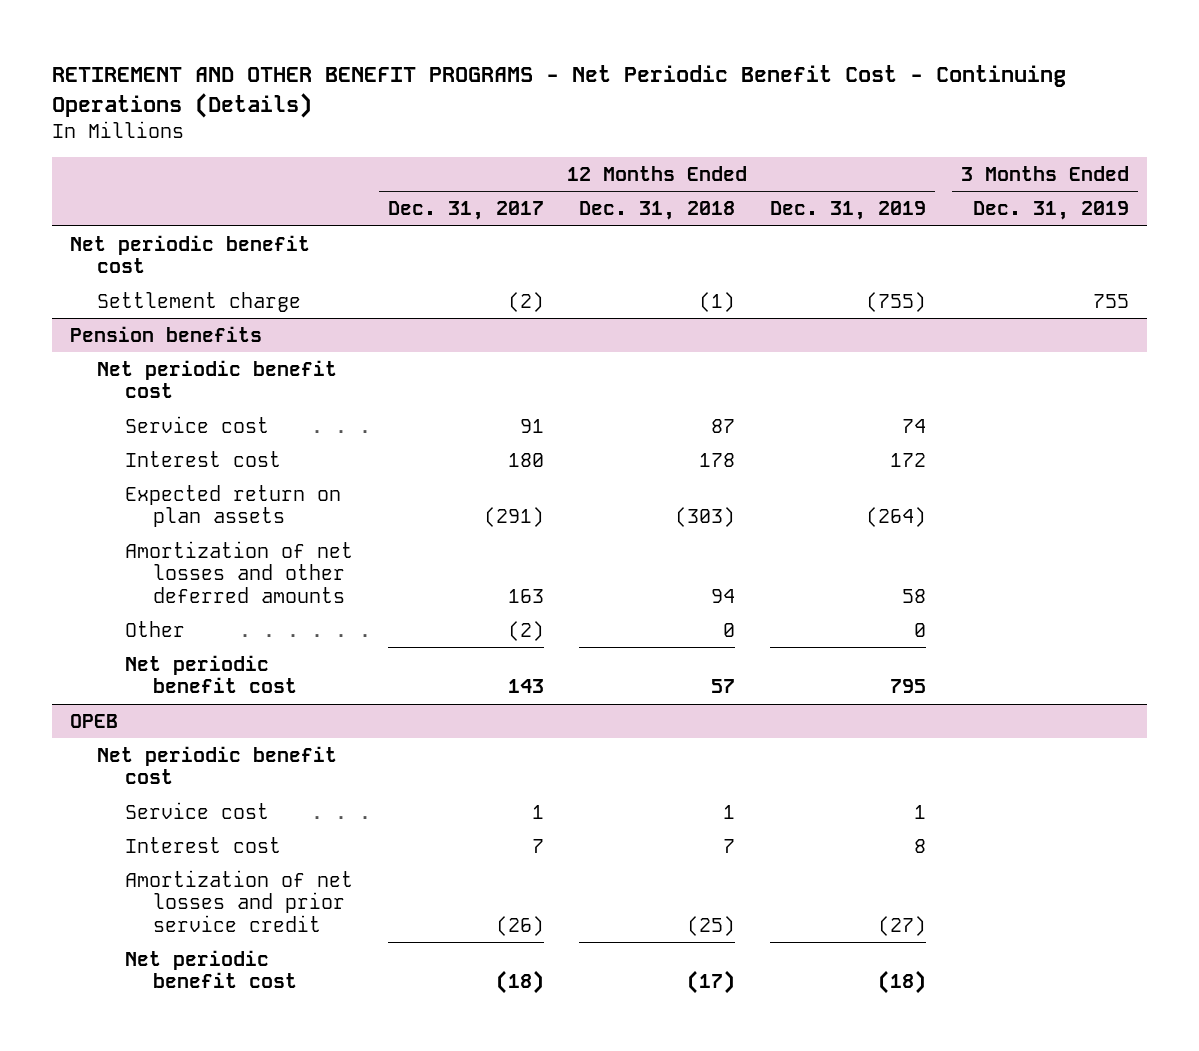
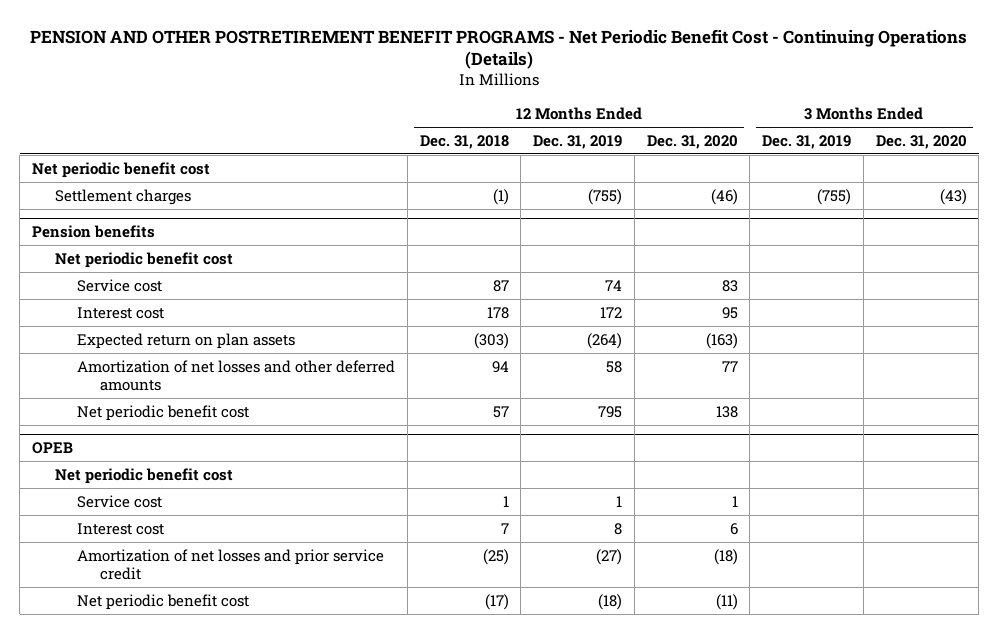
[52,65,1067,119] RETIREMENT AND OTHER BENEFIT PROGRAMS - Net Periodic Benefit Cost - Continuing Operations (Details) -> [30,28,968,70] PENSION AND OTHER POSTRETIREMENT BENEFIT PROGRAMS - Net Periodic Benefit Cost - Continuing Operations (Details)
[388,201,545,221] Dec. 31, 2017 -> none
none -> [646,134,738,149] Dec. 31, 2020
none -> [875,134,967,149] Dec. 31, 2020
[97,291,302,312] Settlement charge -> [54,188,191,205] Settlement charges
[1093,293,1130,308] 755 -> [817,188,852,205] (755)
[125,620,186,637] Other -> none

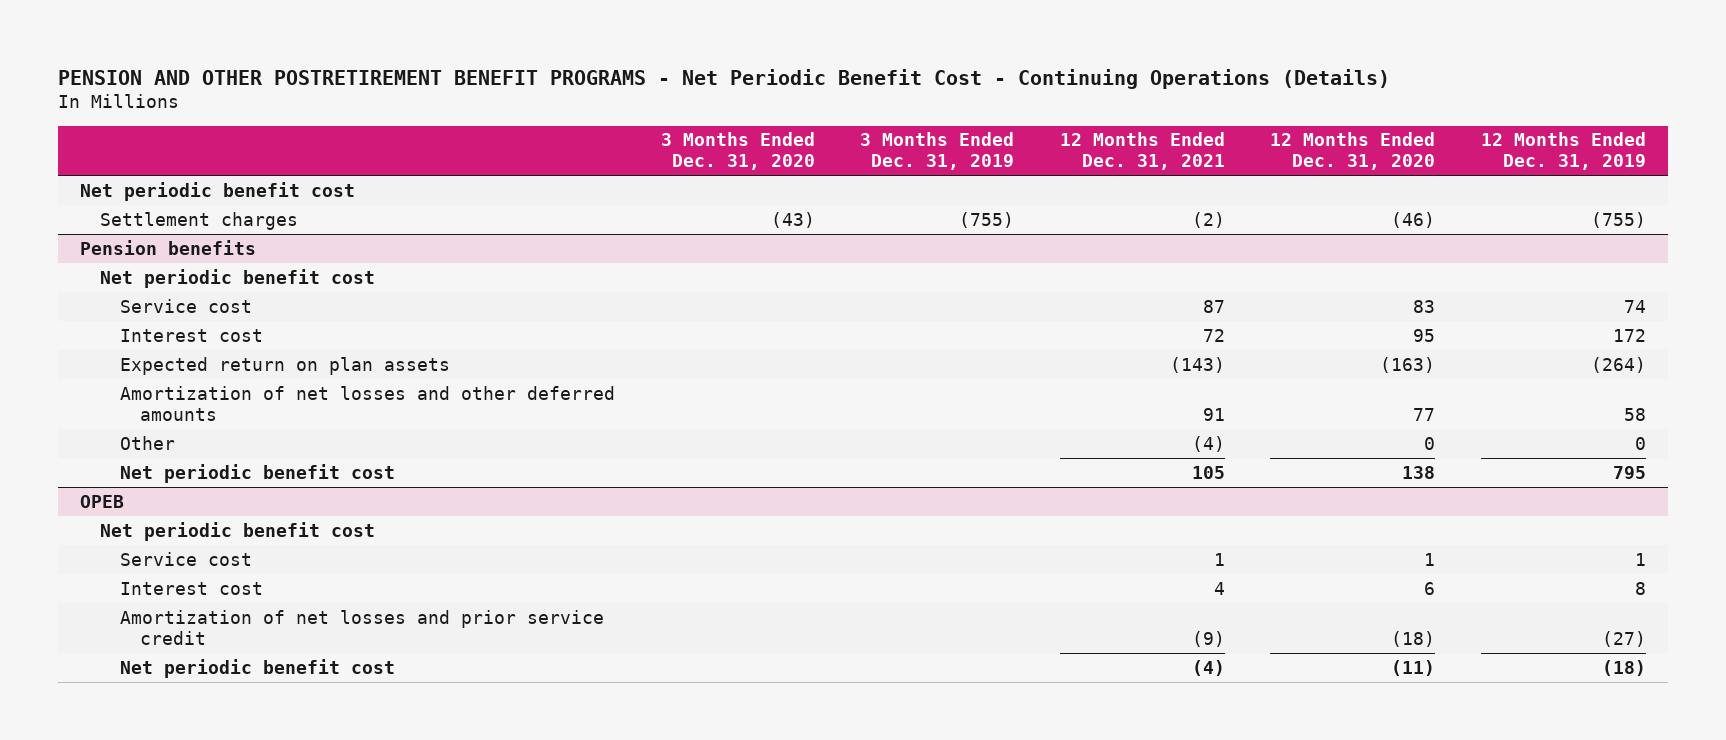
[419,134,509,149] Dec. 31, 2018 -> none
none -> [1059,132,1225,171] 12 Months Ended Dec. 31, 2021
none -> [119,435,175,450] Other

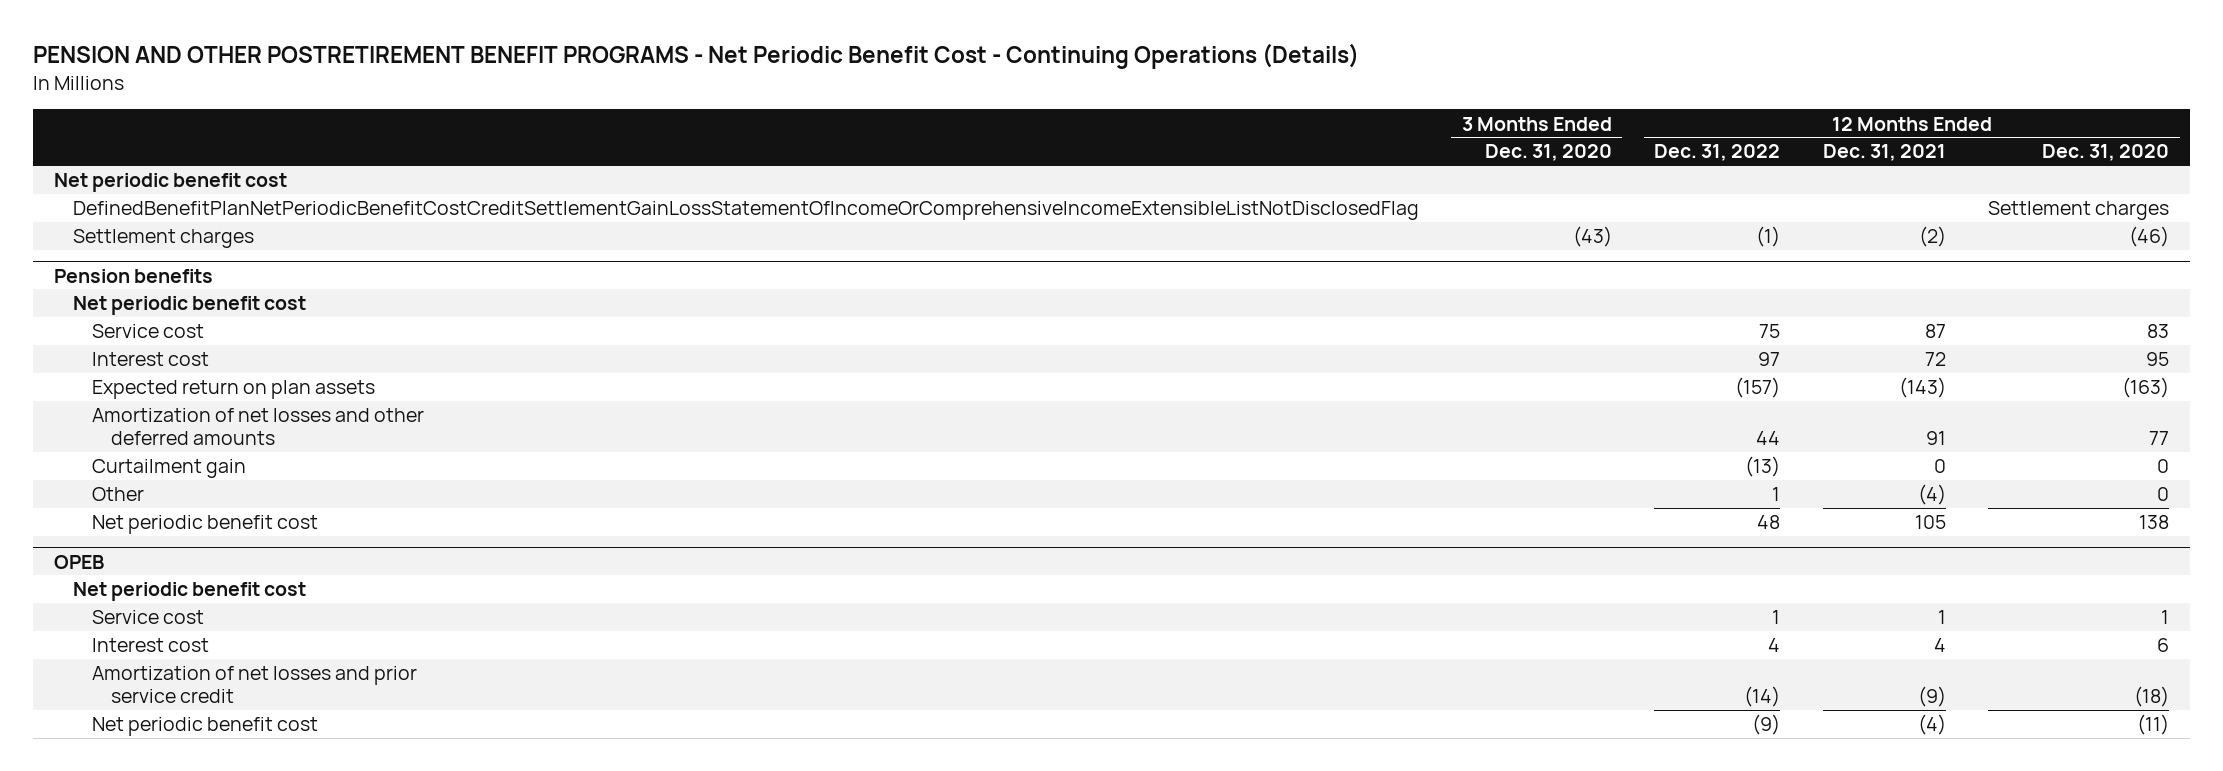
[860,132,1015,171] 3 Months Ended Dec. 31, 2019 -> none
[1480,132,1646,171] 12 Months Ended Dec. 31, 2019 -> none
none -> [1654,144,1781,162] Dec. 31, 2022
none -> [73,201,1420,221] DefinedBenefitPlanNetPeriodicBenefitCostCreditSettlementGainLossStatementOfIncomeOrComprehensiveIncomeExtensibleListNotDisclosedFlag
none -> [92,459,247,479] Curtailment gain

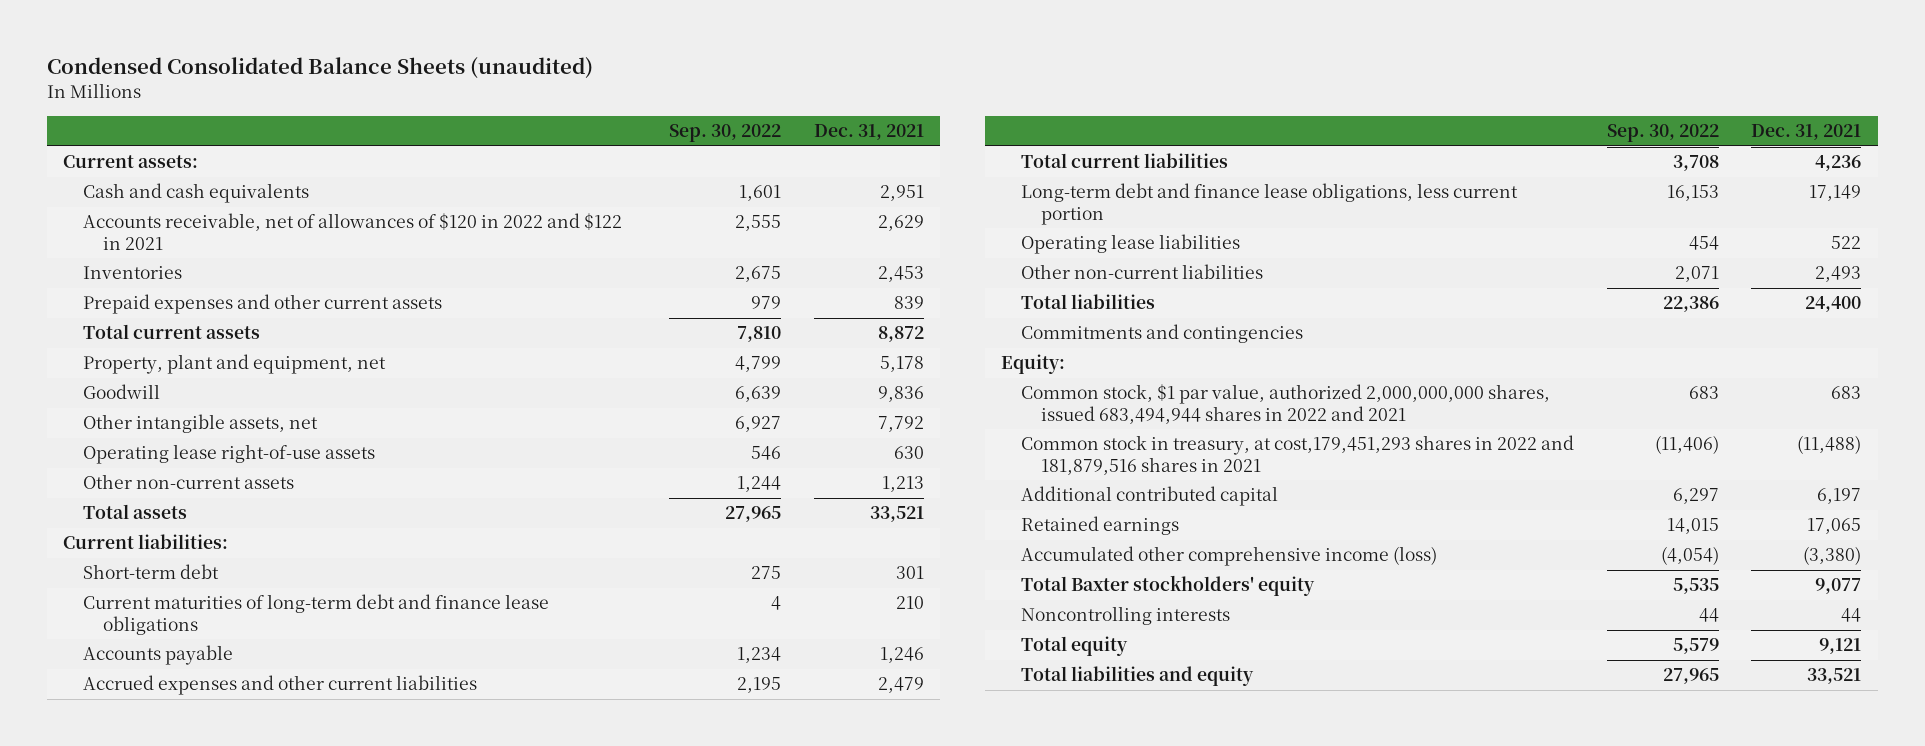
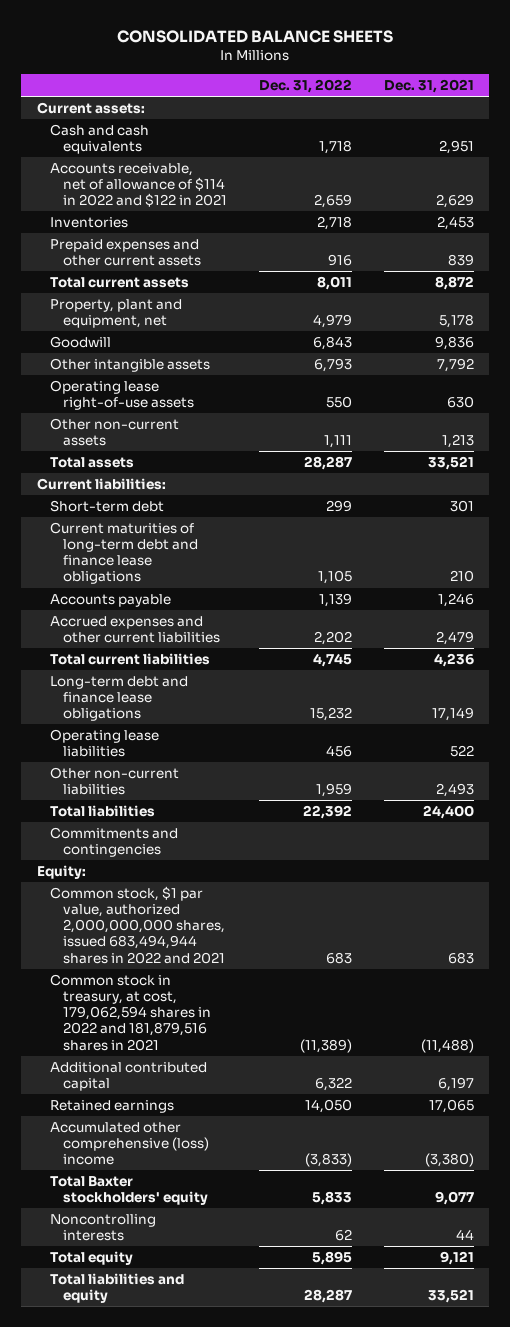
[46,57,593,80] Condensed Consolidated Balance Sheets (unaudited) -> [117,30,394,44] CONSOLIDATED BALANCE SHEETS
[669,124,782,143] Sep. 30, 2022 -> none
none -> [258,79,352,94] Dec. 31, 2022
[83,213,623,250] Accounts receivable, net of allowances of $120 in 2022 and $122 in 2021 -> [50,163,228,208] Accounts receivable, net of allowance of $114 in 2022 and $122 in 2021
[83,414,319,434] Other intangible assets, net -> [50,358,211,373] Other intangible assets
[1020,183,1518,225] Long-term debt and finance lease obligations, less current portion -> [50,676,189,722] Long-term debt and finance lease obligations
[1020,435,1574,475] Common stock in treasury, at cost,179,451,293 shares in 2022 and 181,879,516 shares in 2021 -> [50,974,212,1051] Common stock in treasury, at cost, 179,062,594 shares in 2022 and 181,879,516 shares in 2021
[1020,546,1437,567] Accumulated other comprehensive income (loss) -> [50,1122,210,1166] Accumulated other comprehensive (loss) income

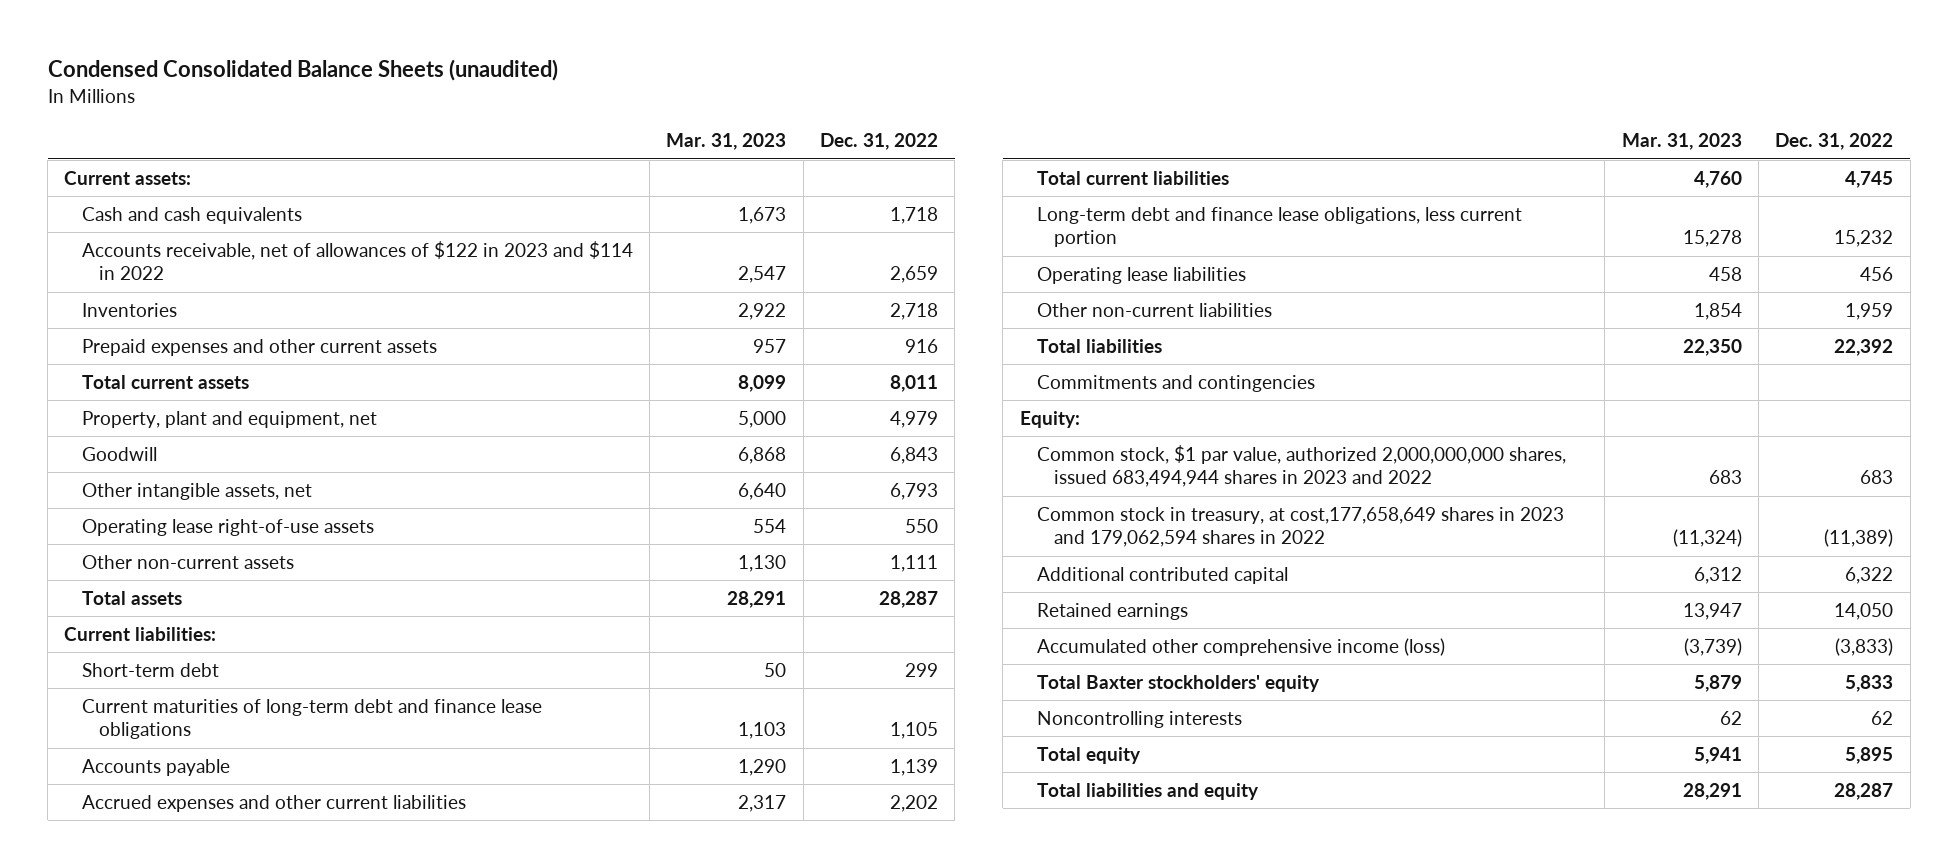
[117,30,394,44] CONSOLIDATED BALANCE SHEETS -> [47,59,558,82] Condensed Consolidated Balance Sheets (unaudited)
[383,79,474,94] Dec. 31, 2021 -> none
none -> [666,133,787,151] Mar. 31, 2023
[50,163,228,208] Accounts receivable, net of allowance of $114 in 2022 and $122 in 2021 -> [81,241,633,281] Accounts receivable, net of allowances of $122 in 2023 and $114 in 2022
[50,358,211,373] Other intangible assets -> [81,483,312,501] Other intangible assets, net
[50,676,189,722] Long-term debt and finance lease obligations -> [1036,207,1522,248] Long-term debt and finance lease obligations, less current portion
[50,886,226,964] Common stock, $1 par value, authorized 2,000,000,000 shares, issued 683,494,944 shares in 2022 and 2021 -> [1036,445,1566,488] Common stock, $1 par value, authorized 2,000,000,000 shares, issued 683,494,944 shares in 2023 and 2022
[50,974,212,1051] Common stock in treasury, at cost, 179,062,594 shares in 2022 and 181,879,516 shares in 2021 -> [1036,507,1564,548] Common stock in treasury, at cost,177,658,649 shares in 2023 and 179,062,594 shares in 2022
[50,1122,210,1166] Accumulated other comprehensive (loss) income -> [1036,638,1445,657] Accumulated other comprehensive income (loss)

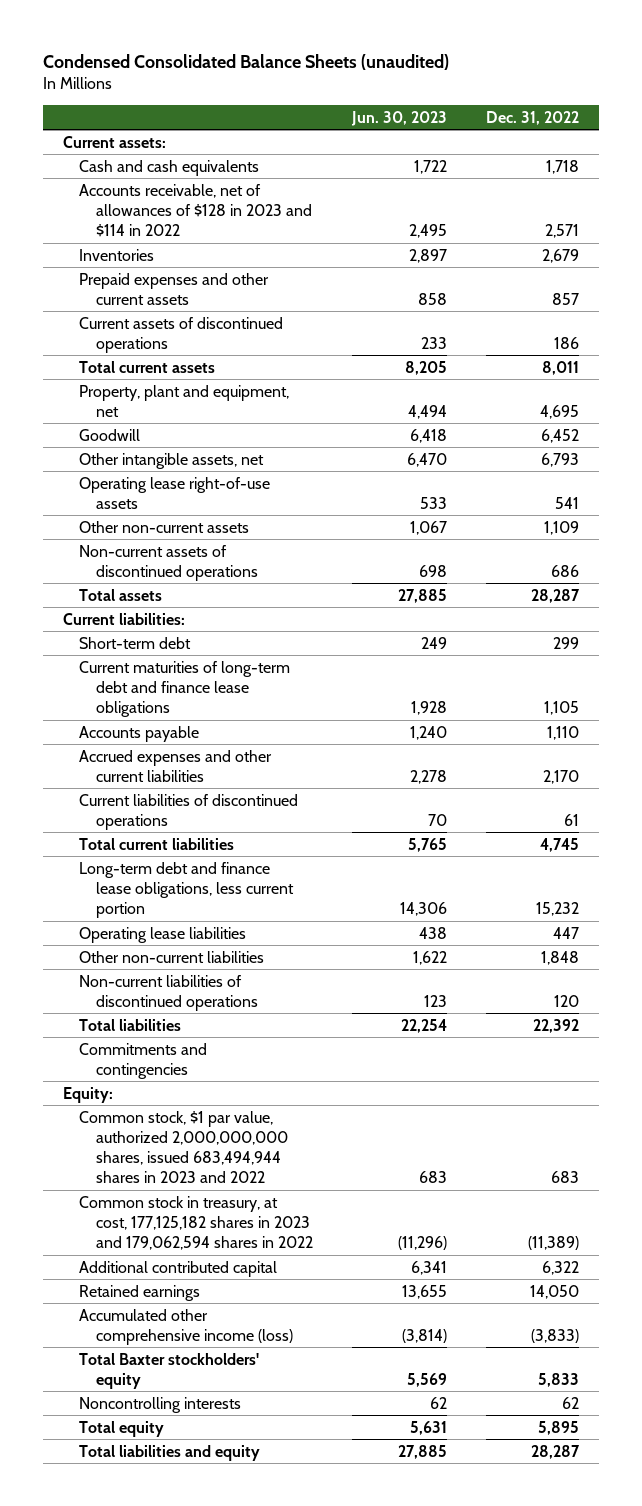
[666,133,787,151] Mar. 31, 2023 -> none
none -> [351,110,448,126] Jun. 30, 2023
[81,241,633,281] Accounts receivable, net of allowances of $122 in 2023 and $114 in 2022 -> [79,183,313,237] Accounts receivable, net of allowances of $128 in 2023 and $114 in 2022
[889,266,938,284] 2,659 -> [545,223,580,238] 2,571
[889,303,938,321] 2,718 -> [542,248,580,263] 2,679
[904,339,938,354] 916 -> [552,292,580,305] 857
none -> [79,316,284,353] Current assets of discontinued operations
[889,411,938,429] 4,979 -> [540,404,580,419] 4,695
[889,447,938,465] 6,843 -> [541,428,580,443] 6,452
[904,519,938,534] 550 -> [555,496,580,509] 541
[889,555,938,573] 1,111 -> [544,520,580,535] 1,109
none -> [79,544,259,581] Non-current assets of discontinued operations
[889,759,938,777] 1,139 -> [547,725,580,740] 1,110
[889,795,938,813] 2,202 -> [543,769,580,784] 2,170
none -> [79,793,299,830] Current liabilities of discontinued operations
[1860,267,1894,282] 456 -> [553,926,580,939] 447
[1845,303,1894,321] 1,959 -> [541,950,580,965] 1,848
none -> [79,974,259,1011] Non-current liabilities of discontinued operations
[1036,507,1564,548] Common stock in treasury, at cost,177,658,649 shares in 2023 and 179,062,594 shares in 2022 -> [79,1195,314,1250] Common stock in treasury, at cost, 177,125,182 shares in 2023 and 179,062,594 shares in 2022

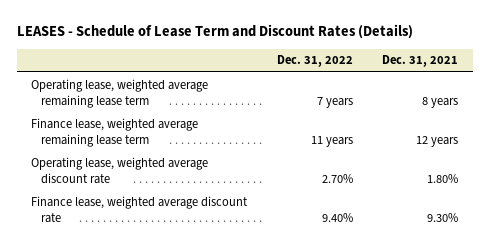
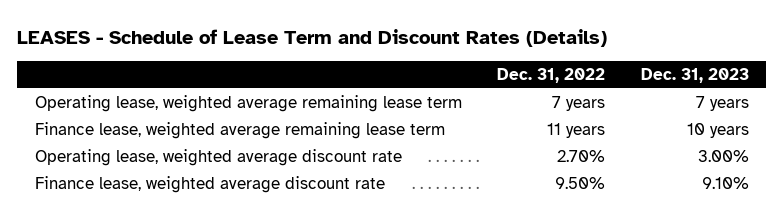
[381,55,458,68] Dec. 31, 2021 -> none
none -> [640,68,749,84] Dec. 31, 2023
[321,212,353,222] 9.40% -> [555,177,606,190] 9.50%

